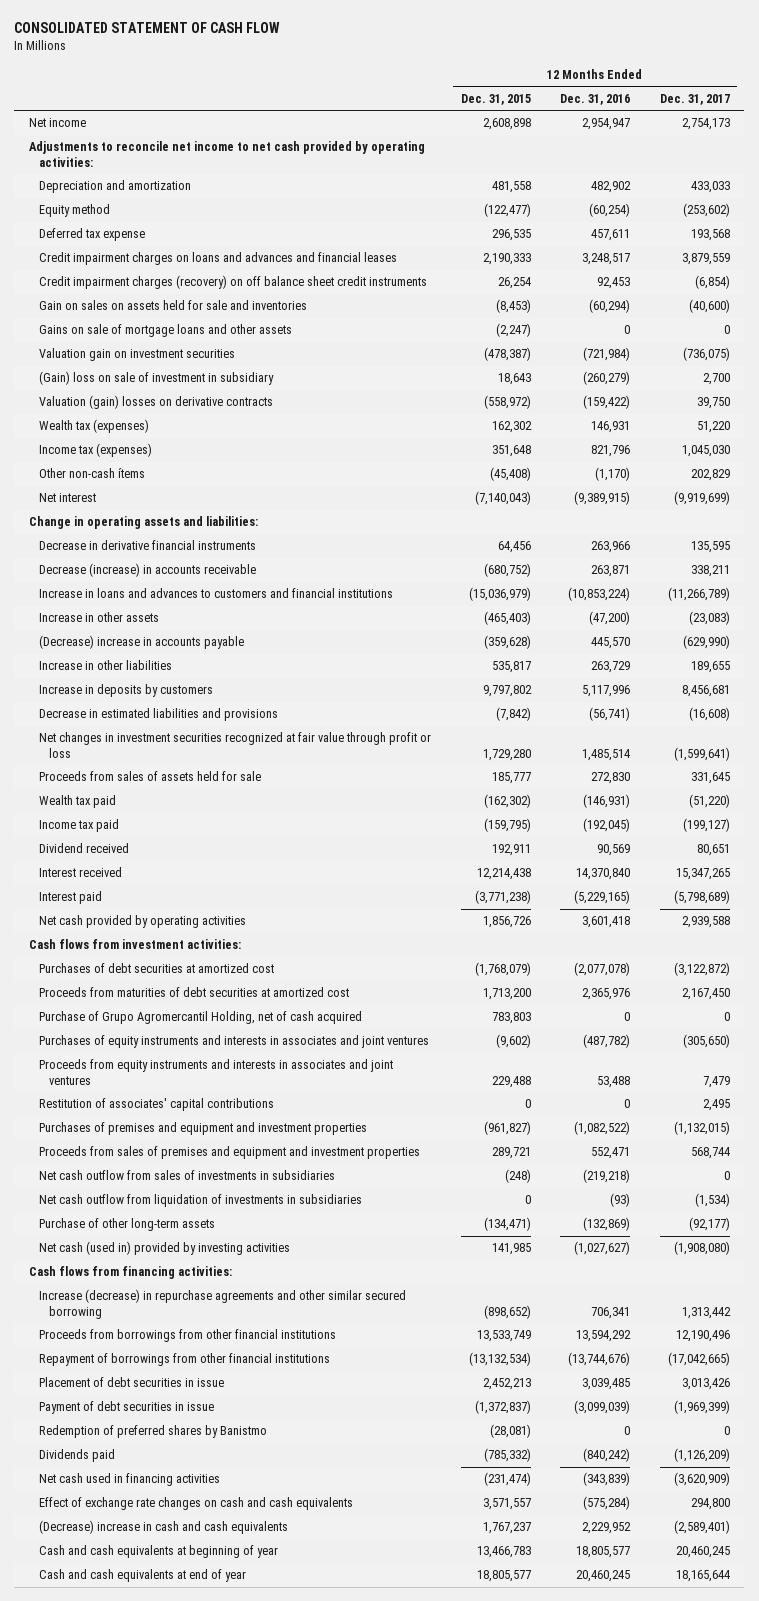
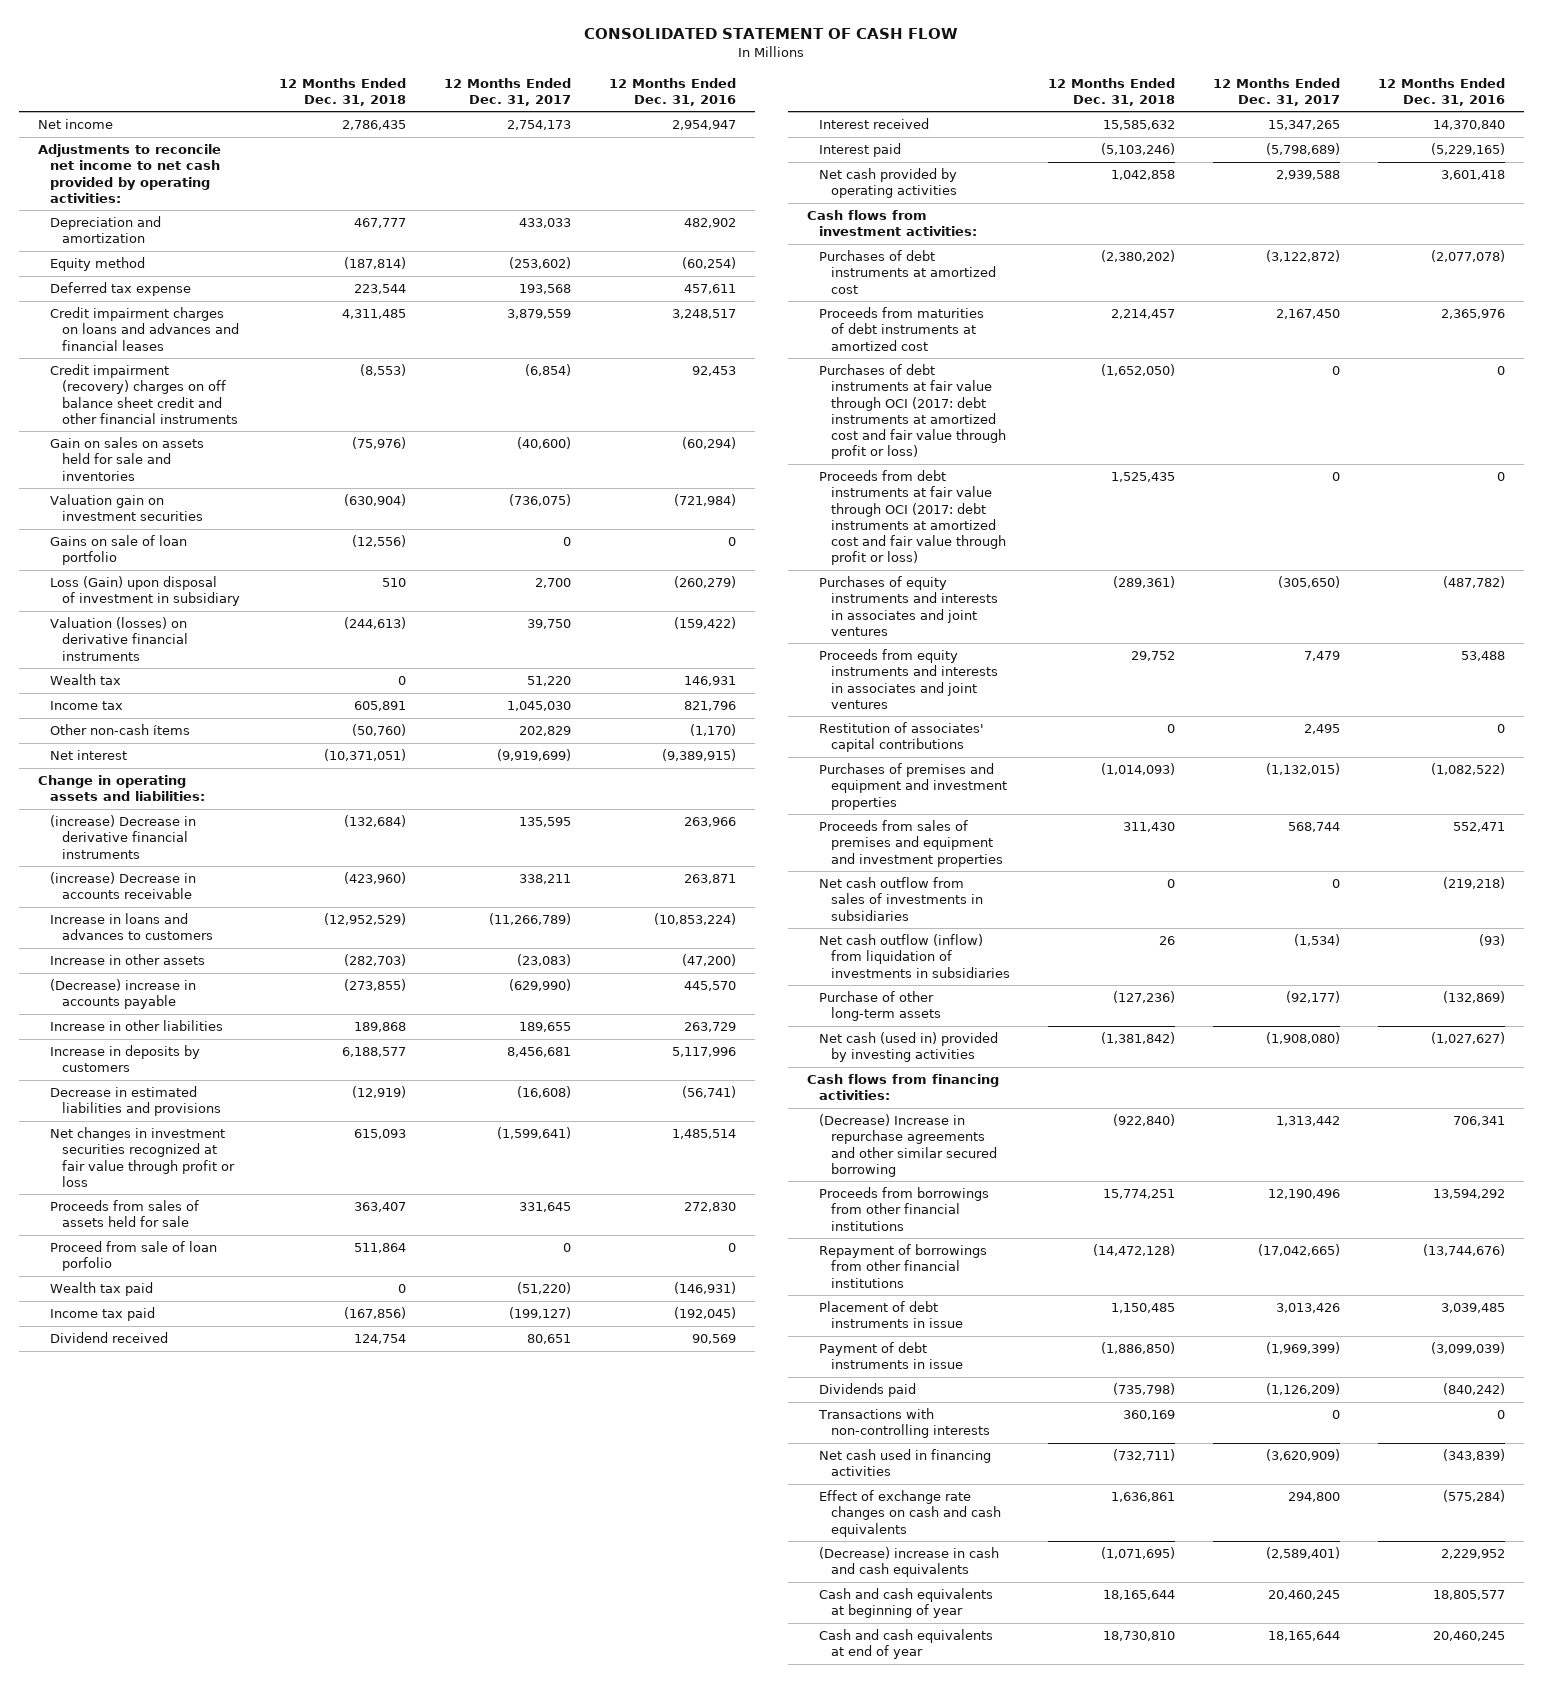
[460,93,531,105] Dec. 31, 2015 -> none
none -> [279,77,407,106] 12 Months Ended Dec. 31, 2018
[38,275,427,290] Credit impairment charges (recovery) on off balance sheet credit instruments -> [50,364,239,424] Credit impairment (recovery) charges on off balance sheet credit and other financial instruments
[38,324,292,338] Gains on sale of mortgage loans and other assets -> none
none -> [50,535,188,566] Gains on sale of loan portfolio
[38,371,274,386] (Gain) loss on sale of investment in subsidiary -> [50,576,241,607] Loss (Gain) upon disposal of investment in subsidiary
[38,395,273,410] Valuation (gain) losses on derivative contracts -> [50,617,189,661] Valuation (losses) on derivative financial instruments
[38,419,149,434] Wealth tax (expenses) -> [50,674,122,686] Wealth tax
[38,443,152,458] Income tax (expenses) -> [50,701,124,711] Income tax
[38,540,256,551] Decrease in derivative financial instruments -> [50,815,197,859] (increase) Decrease in derivative financial instruments
[38,563,256,578] Decrease (increase) in accounts receivable -> [50,872,197,900] (increase) Decrease in accounts receivable
[38,588,393,599] Increase in loans and advances to customers and financial institutions -> [50,913,214,941] Increase in loans and advances to customers
none -> [50,1241,218,1272] Proceed from sale of loan porfolio
[38,1011,362,1025] Purchase of Grupo Agromercantil Holding, net of cash acquired -> none
[38,963,274,974] Purchases of debt securities at amortized cost -> [818,250,997,294] Purchases of debt instruments at amortized cost
[38,987,349,998] Proceeds from maturities of debt securities at amortized cost -> [818,307,984,351] Proceeds from maturities of debt instruments at amortized cost
none -> [818,364,1007,460] Purchases of debt instruments at fair value through OCI (2017: debt instruments at amortized cost and fair value through profit or loss)
none -> [818,470,1007,566] Proceeds from debt instruments at fair value through OCI (2017: debt instruments at amortized cost and fair value through profit or loss)
[38,1194,362,1208] Net cash outflow from liquidation of investments in subsidiaries -> [818,934,1011,978] Net cash outflow (inflow) from liquidation of investments in subsidiaries
[38,1289,406,1319] Increase (decrease) in repurchase agreements and other similar secured borrowing -> [818,1114,998,1177] (Decrease) Increase in repurchase agreements and other similar secured borrowing
[38,1425,267,1439] Redemption of preferred shares by Banistmo -> none
[38,1377,224,1388] Placement of debt securities in issue -> [818,1301,964,1329] Placement of debt instruments in issue
[38,1401,214,1415] Payment of debt securities in issue -> [818,1342,964,1370] Payment of debt instruments in issue
none -> [817,1408,991,1439] Transactions with non-controlling interests

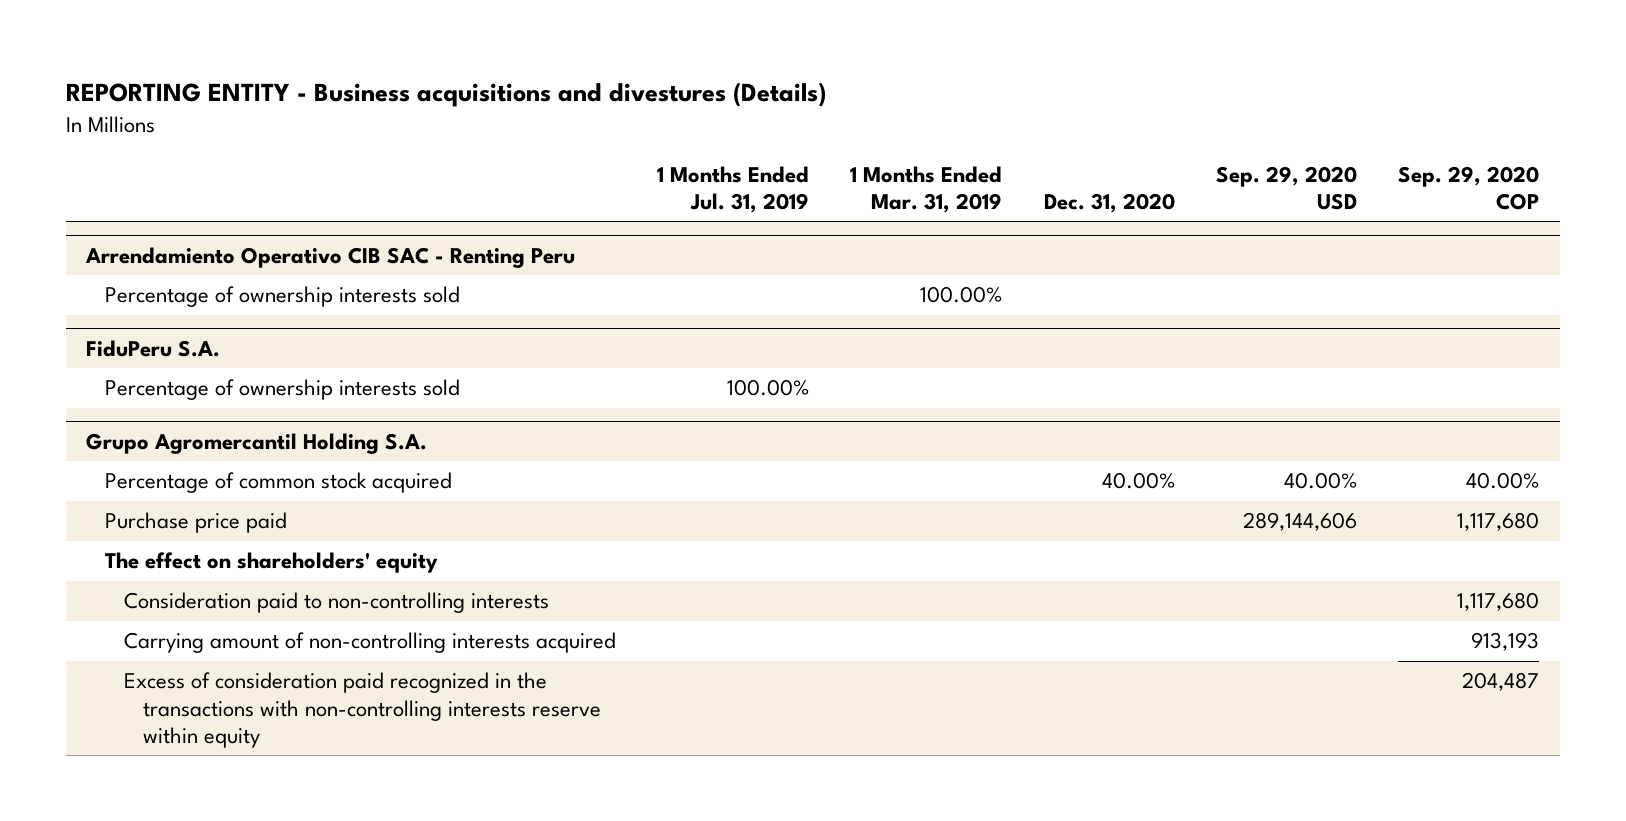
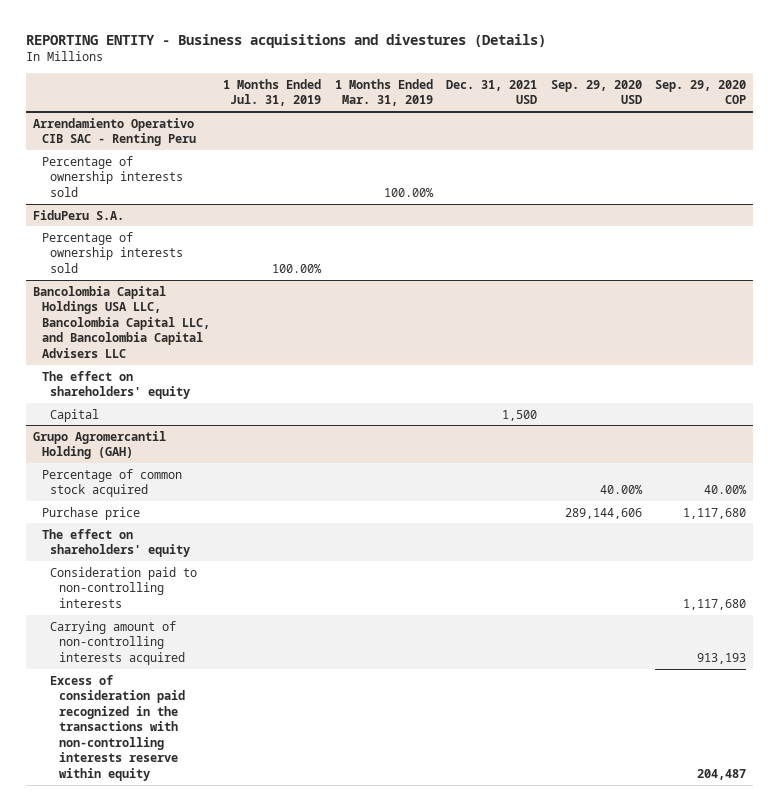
[1043,192,1175,213] Dec. 31, 2020 -> none
none -> [446,79,538,105] Dec. 31, 2021 USD
none -> [33,285,210,358] Bancolombia Capital Holdings USA LLC, Bancolombia Capital LLC, and Bancolombia Capital Advisers LLC
none -> [41,370,191,400] The effect on shareholders' equity
none -> [50,408,100,422] Capital
[86,432,428,454] Grupo Agromercantil Holding S.A. -> [33,430,167,460] Grupo Agromercantil Holding (GAH)
[105,512,288,534] Purchase price paid -> [41,506,140,520] Purchase price

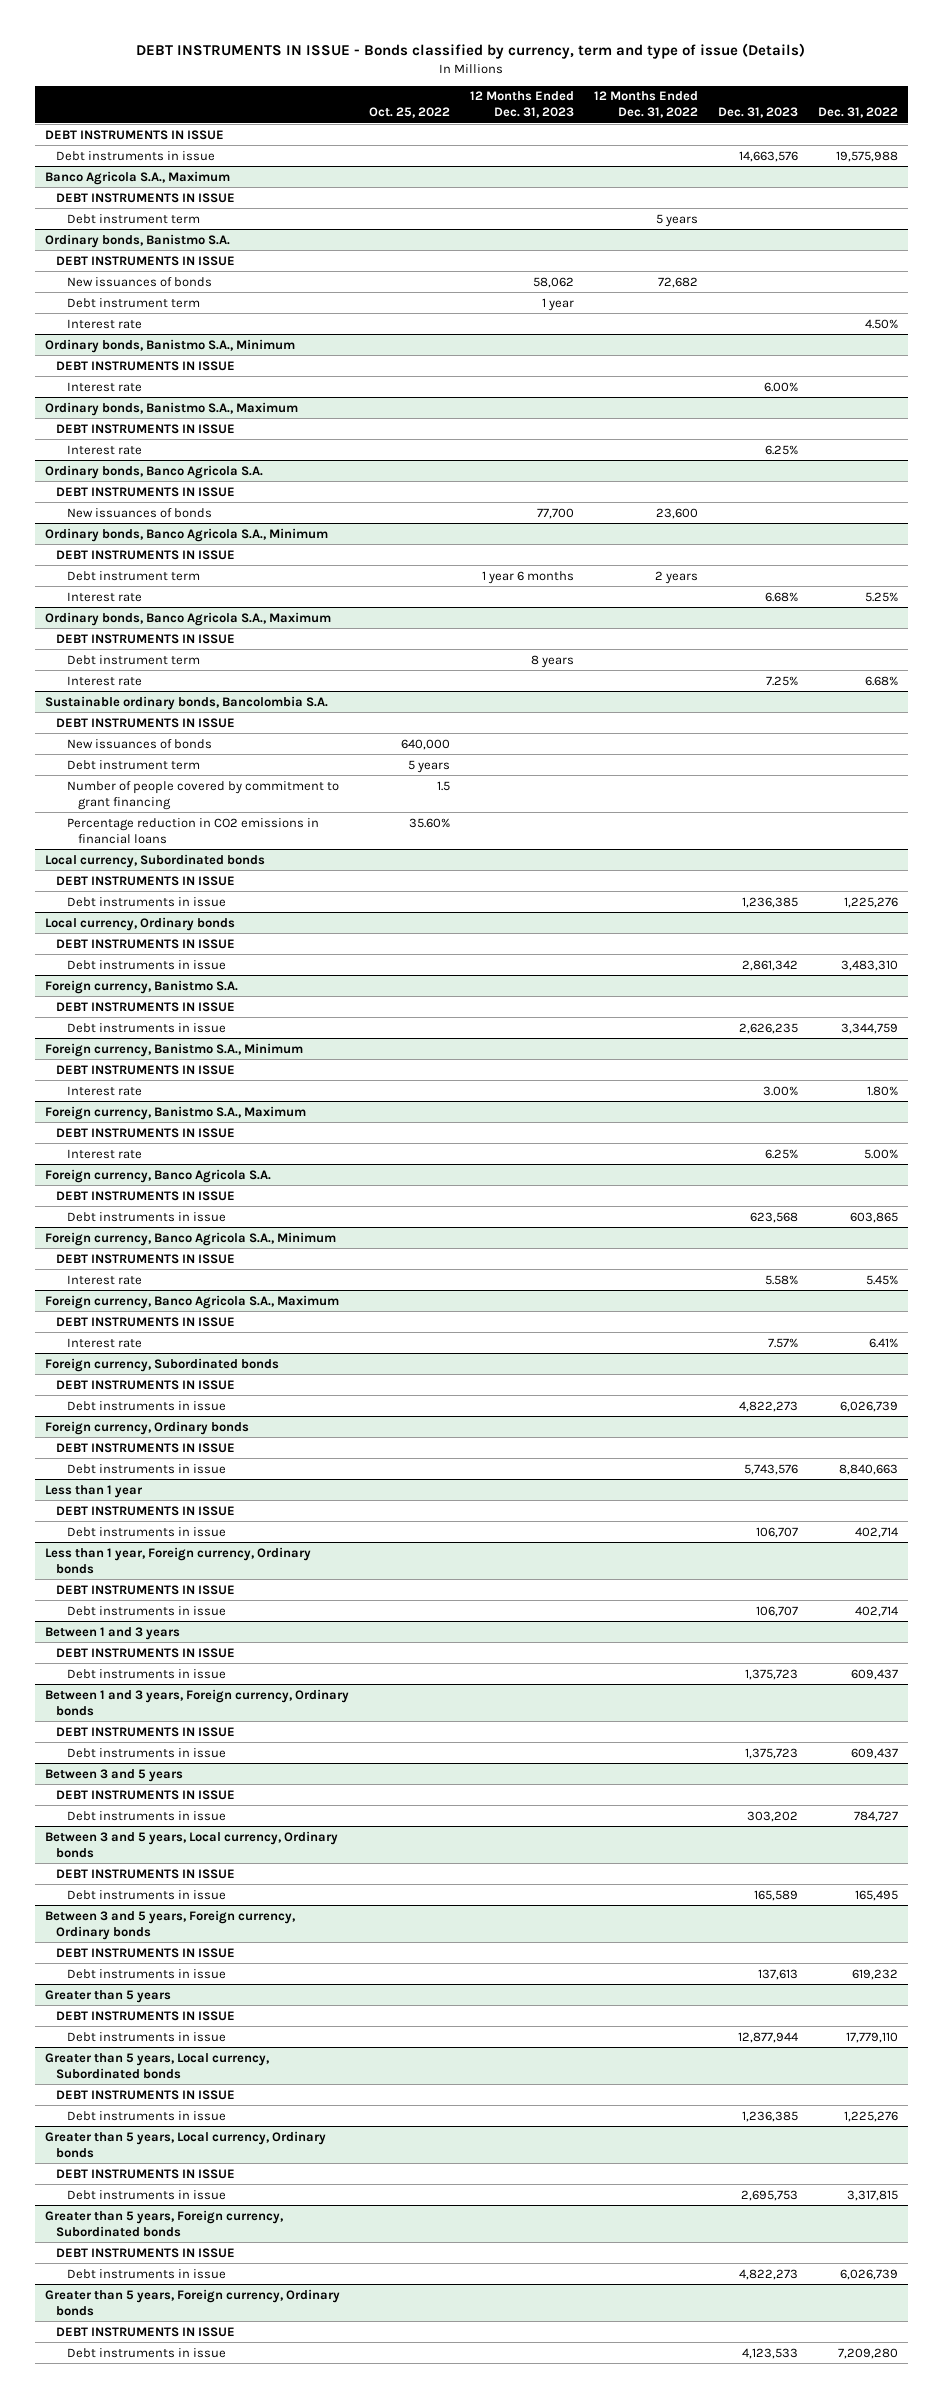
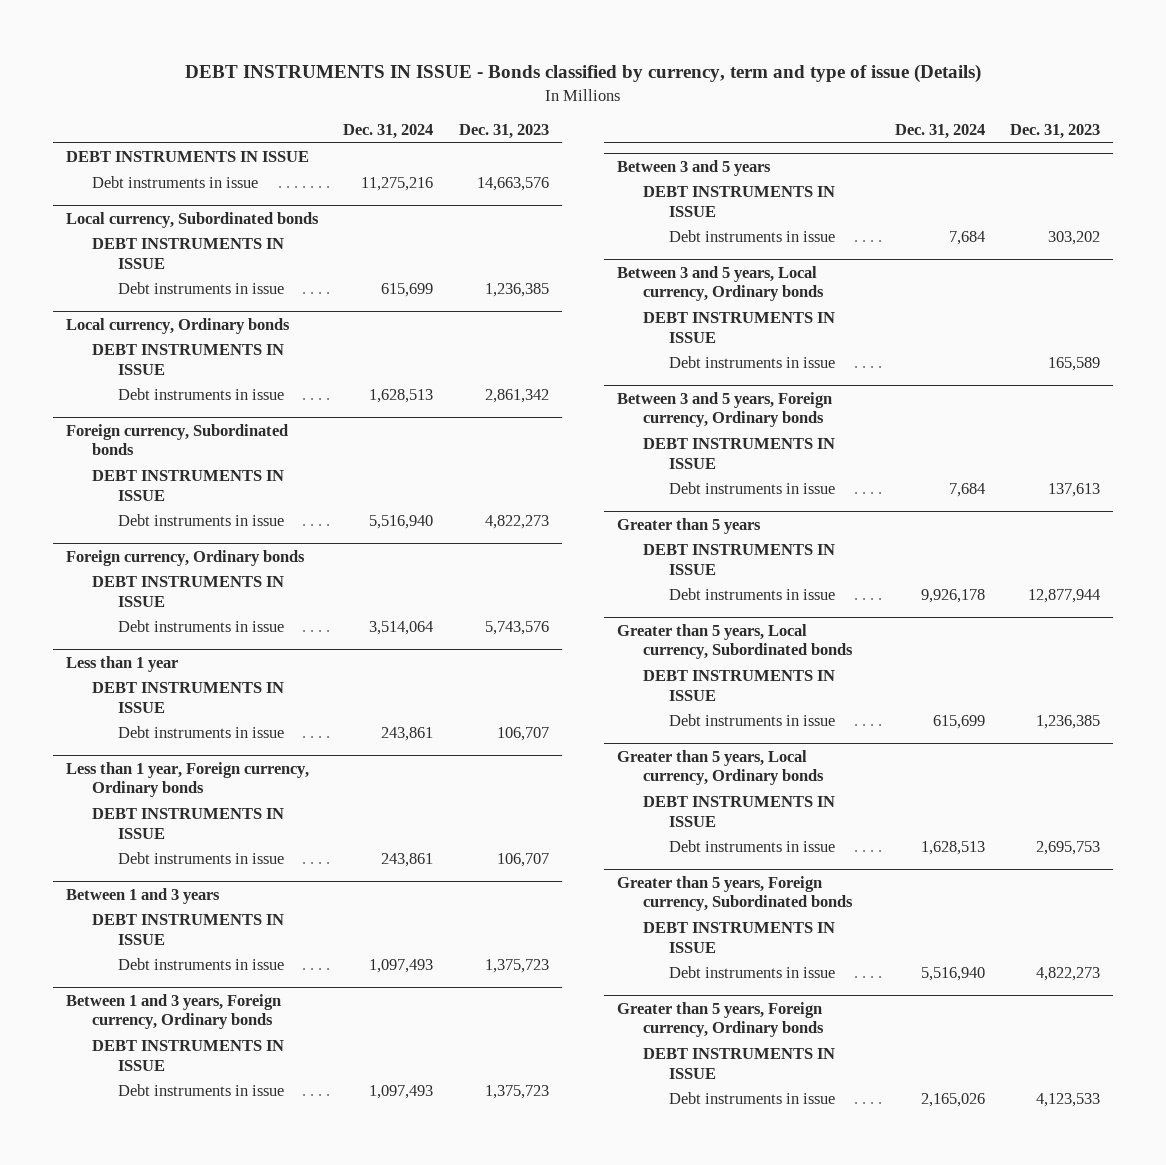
[368,107,450,119] Oct. 25, 2022 -> none
[469,91,574,119] 12 Months Ended Dec. 31, 2023 -> none
[593,91,698,119] 12 Months Ended Dec. 31, 2022 -> none
[817,107,898,119] Dec. 31, 2022 -> none
none -> [343,124,434,140] Dec. 31, 2024
[44,170,230,185] Banco Agricola S.A., Maximum -> none
[55,192,235,203] DEBT INSTRUMENTS IN ISSUE -> none
[66,213,200,224] Debt instrument term -> none
[44,233,230,248] Ordinary bonds, Banistmo S.A. -> none
[55,255,235,266] DEBT INSTRUMENTS IN ISSUE -> none
[66,276,212,287] New issuances of bonds -> none
[66,297,200,308] Debt instrument term -> none
[66,318,142,329] Interest rate -> none
[44,338,295,353] Ordinary bonds, Banistmo S.A., Minimum -> none
[55,360,235,371] DEBT INSTRUMENTS IN ISSUE -> none
[66,381,142,392] Interest rate -> none
[44,401,298,416] Ordinary bonds, Banistmo S.A., Maximum -> none
[55,423,235,434] DEBT INSTRUMENTS IN ISSUE -> none
[66,444,142,455] Interest rate -> none
[44,464,263,479] Ordinary bonds, Banco Agricola S.A. -> none
[55,486,235,497] DEBT INSTRUMENTS IN ISSUE -> none
[66,507,212,518] New issuances of bonds -> none
[44,527,328,542] Ordinary bonds, Banco Agricola S.A., Minimum -> none
[55,549,235,560] DEBT INSTRUMENTS IN ISSUE -> none
[66,570,200,581] Debt instrument term -> none
[66,591,142,602] Interest rate -> none
[44,611,331,626] Ordinary bonds, Banco Agricola S.A., Maximum -> none
[55,633,235,644] DEBT INSTRUMENTS IN ISSUE -> none
[66,654,200,665] Debt instrument term -> none
[66,675,142,686] Interest rate -> none
[44,695,328,710] Sustainable ordinary bonds, Bancolombia S.A. -> none
[55,717,235,728] DEBT INSTRUMENTS IN ISSUE -> none
[66,738,212,749] New issuances of bonds -> none
[66,759,200,770] Debt instrument term -> none
[66,780,339,810] Number of people covered by commitment to grant financing -> none
[66,817,319,844] Percentage reduction in CO2 emissions in financial loans -> none
[44,979,238,994] Foreign currency, Banistmo S.A. -> none
[55,1001,235,1012] DEBT INSTRUMENTS IN ISSUE -> none
[66,1022,226,1033] Debt instruments in issue -> none
[44,1042,303,1057] Foreign currency, Banistmo S.A., Minimum -> none
[55,1064,235,1075] DEBT INSTRUMENTS IN ISSUE -> none
[66,1085,142,1096] Interest rate -> none
[44,1105,306,1120] Foreign currency, Banistmo S.A., Maximum -> none
[55,1127,235,1138] DEBT INSTRUMENTS IN ISSUE -> none
[66,1148,142,1159] Interest rate -> none
[44,1168,271,1183] Foreign currency, Banco Agricola S.A. -> none
[55,1190,235,1201] DEBT INSTRUMENTS IN ISSUE -> none
[66,1211,226,1222] Debt instruments in issue -> none
[44,1231,336,1246] Foreign currency, Banco Agricola S.A., Minimum -> none
[55,1253,235,1264] DEBT INSTRUMENTS IN ISSUE -> none
[66,1274,142,1285] Interest rate -> none
[44,1294,339,1309] Foreign currency, Banco Agricola S.A., Maximum -> none
[55,1316,235,1327] DEBT INSTRUMENTS IN ISSUE -> none
[66,1337,142,1348] Interest rate -> none

